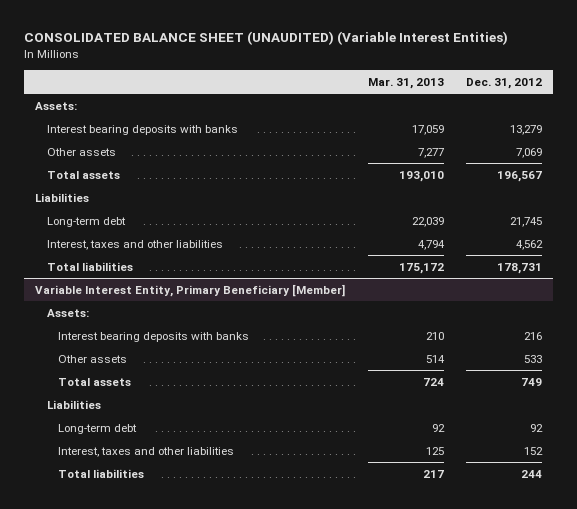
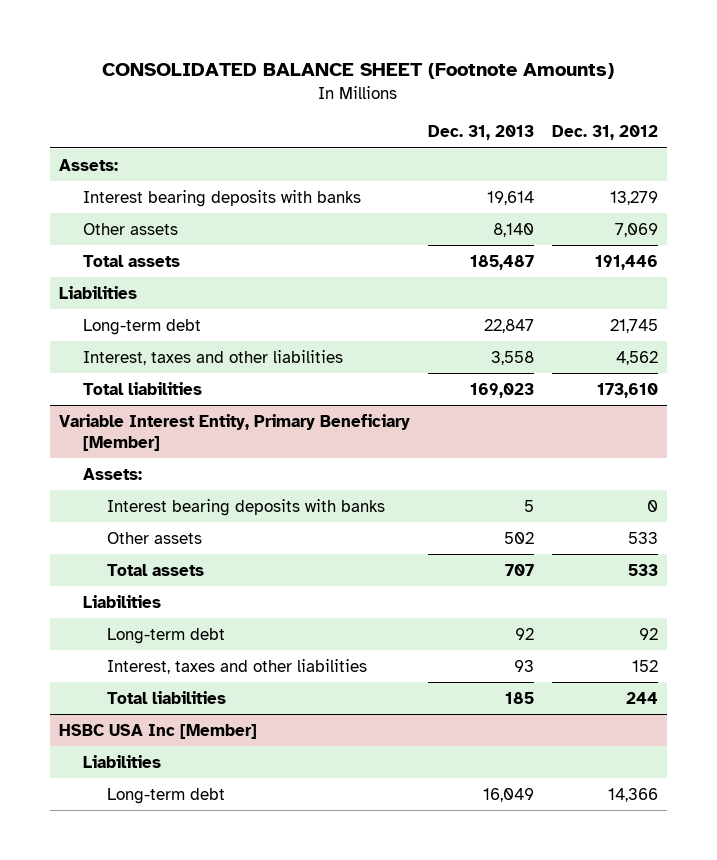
[23,31,508,46] CONSOLIDATED BALANCE SHEET (UNAUDITED) (Variable Interest Entities) -> [102,63,615,80] CONSOLIDATED BALANCE SHEET (Footnote Amounts)
[367,77,444,89] Mar. 31, 2013 -> none
none -> [427,125,534,141] Dec. 31, 2013
[496,170,542,182] 196,567 -> [594,254,658,270] 191,446
[496,262,542,274] 178,731 -> [596,382,658,398] 173,610
[523,331,542,340] 216 -> [646,499,658,512] 0
[520,377,542,386] 749 -> [627,563,658,576] 533
none -> [59,723,258,739] HSBC USA Inc [Member]
none -> [83,754,162,768] Liabilities
none -> [107,787,226,804] Long-term debt

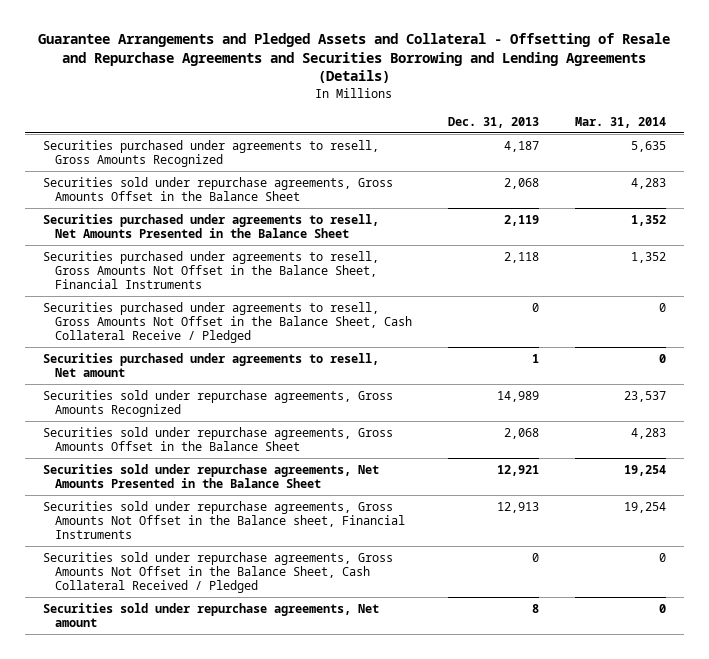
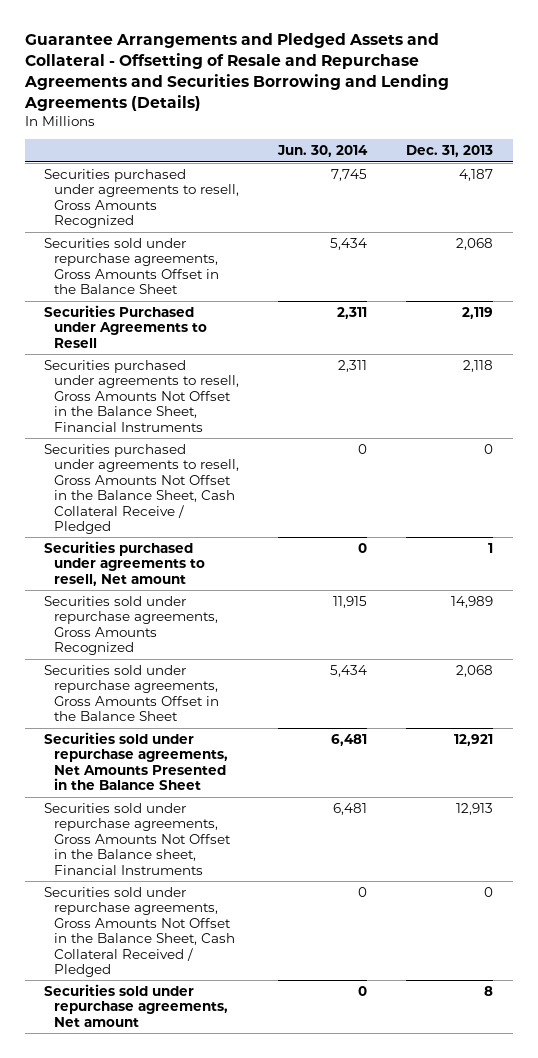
[574,116,666,128] Mar. 31, 2014 -> none
none -> [277,145,369,158] Jun. 30, 2014
[42,213,379,238] Securities purchased under agreements to resell, Net Amounts Presented in the Balance Sheet -> [44,304,208,348] Securities Purchased under Agreements to Resell

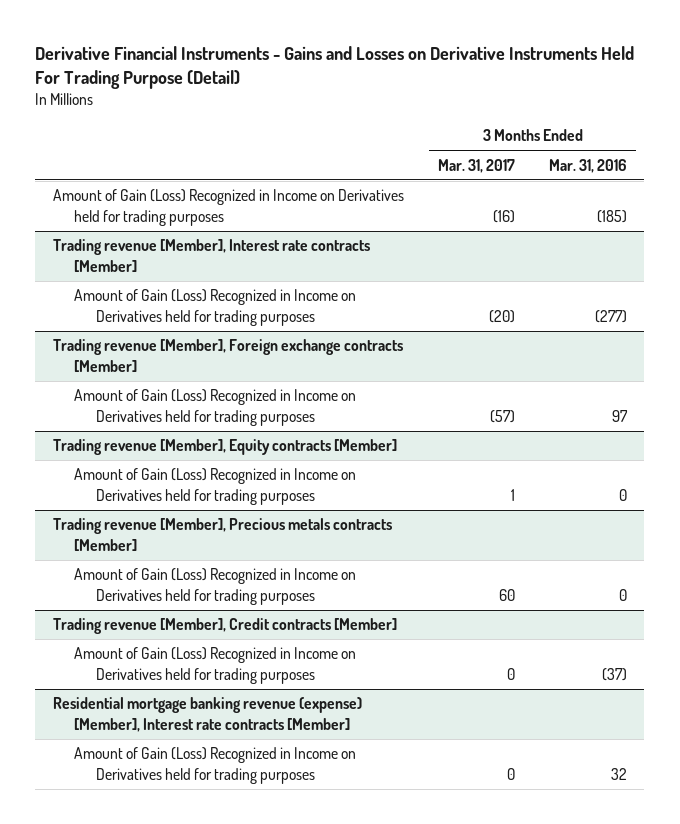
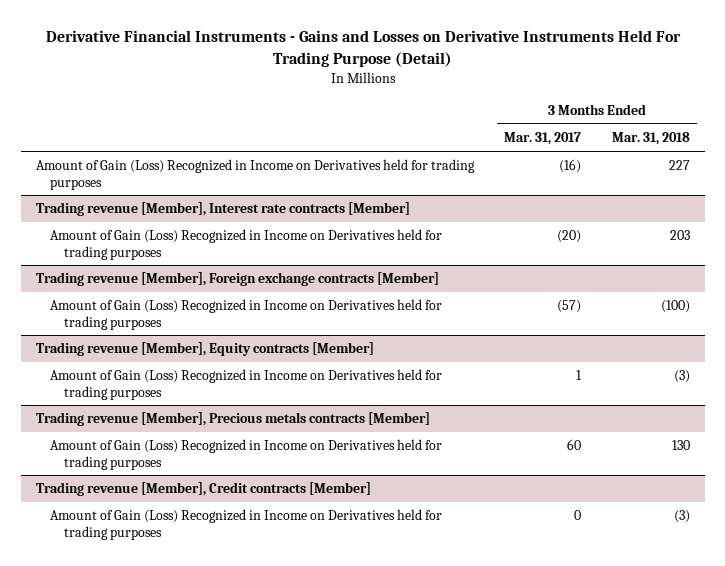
[549,158,628,173] Mar. 31, 2016 -> none
none -> [611,132,690,146] Mar. 31, 2018
[52,697,362,732] Residential mortgage banking revenue (expense) [Member], Interest rate contracts [Member] -> none
[74,747,357,784] Amount of Gain (Loss) Recognized in Income on Derivatives held for trading purposes -> none

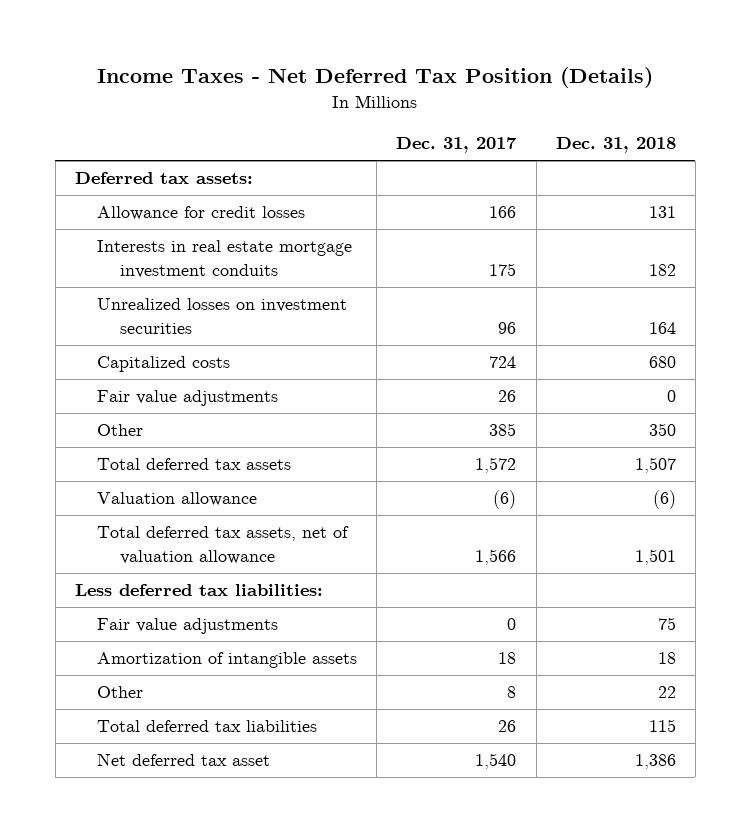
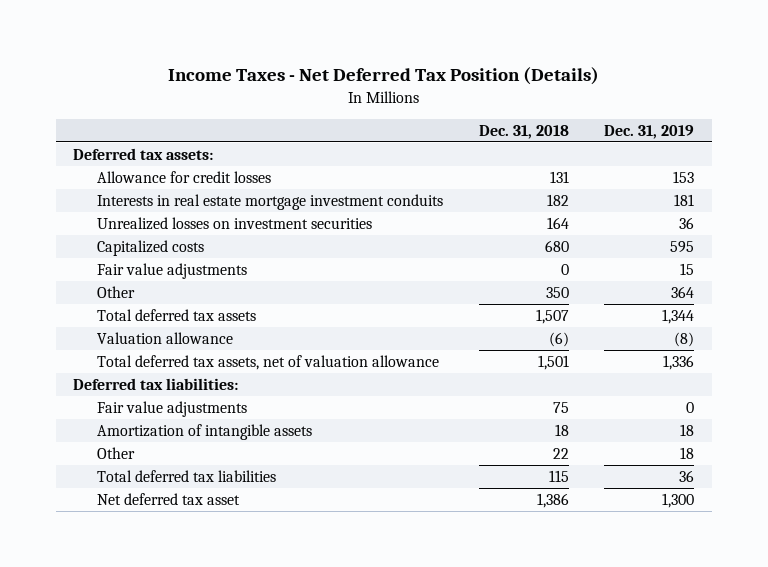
[396,137,518,154] Dec. 31, 2017 -> none
none -> [604,124,695,139] Dec. 31, 2019
[74,584,323,597] Less deferred tax liabilities: -> [73,377,239,390] Deferred tax liabilities:

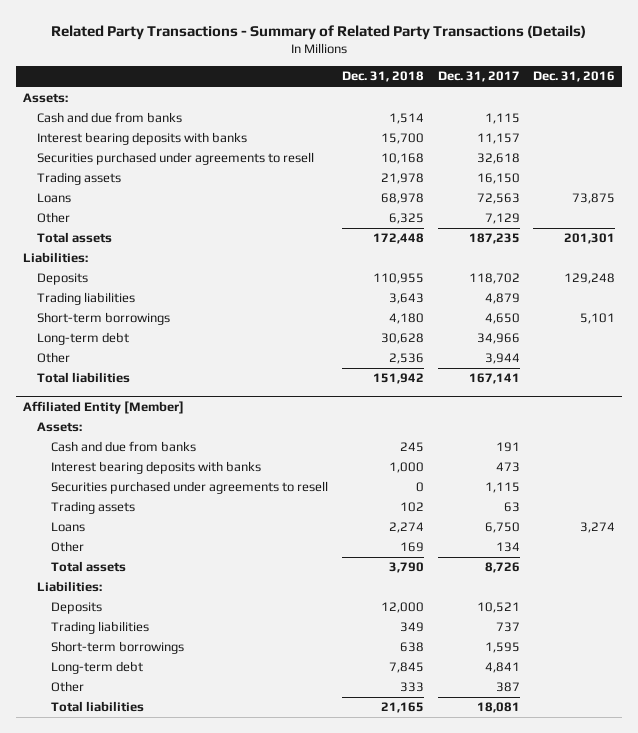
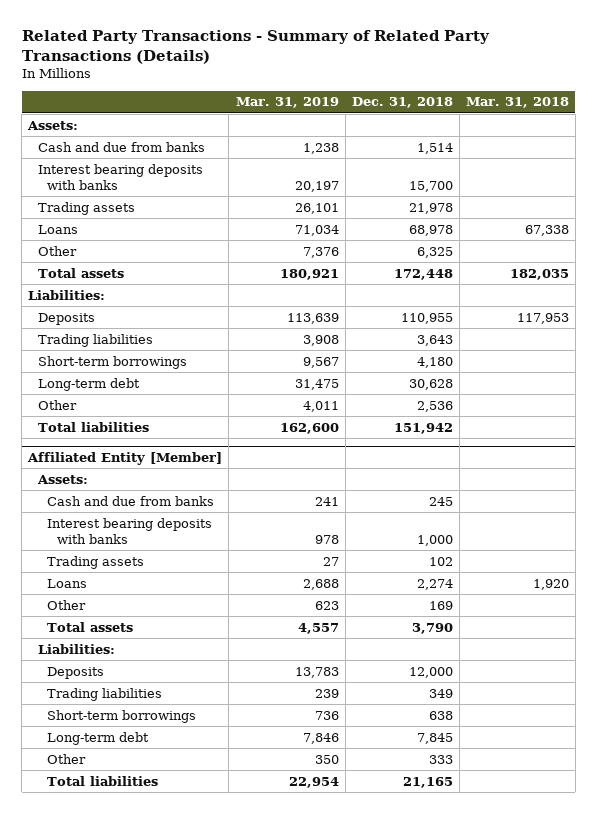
[437,71,520,83] Dec. 31, 2017 -> none
[533,71,616,83] Dec. 31, 2016 -> none
none -> [235,97,339,109] Mar. 31, 2019
none -> [465,97,569,109] Mar. 31, 2018
[36,152,314,166] Securities purchased under agreements to resell -> none
[50,481,328,495] Securities purchased under agreements to resell -> none

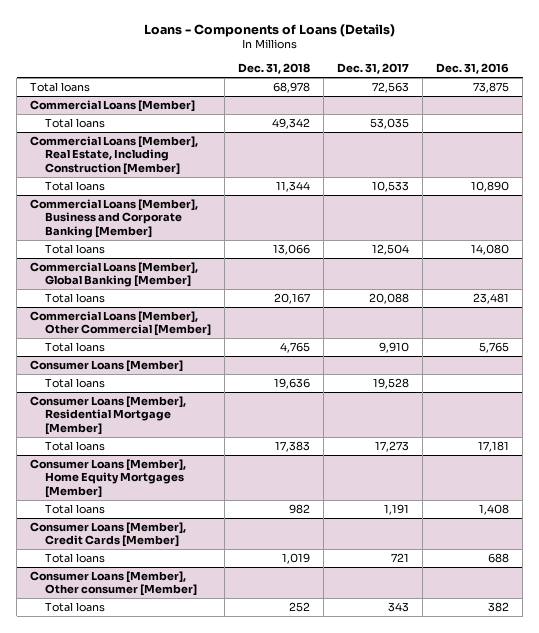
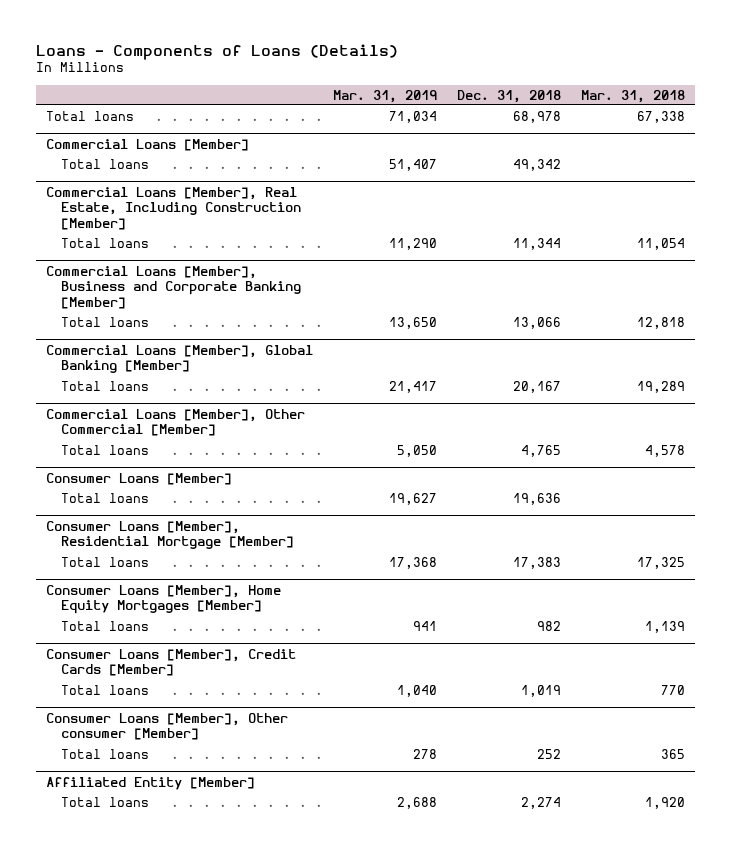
[337,63,410,75] Dec. 31, 2017 -> none
[436,63,510,75] Dec. 31, 2016 -> none
none -> [333,89,438,103] Mar. 31, 2019
none -> [580,89,685,103] Mar. 31, 2018
none -> [46,776,256,790] Affiliated Entity [Member]
none -> [60,796,149,807] Total loans

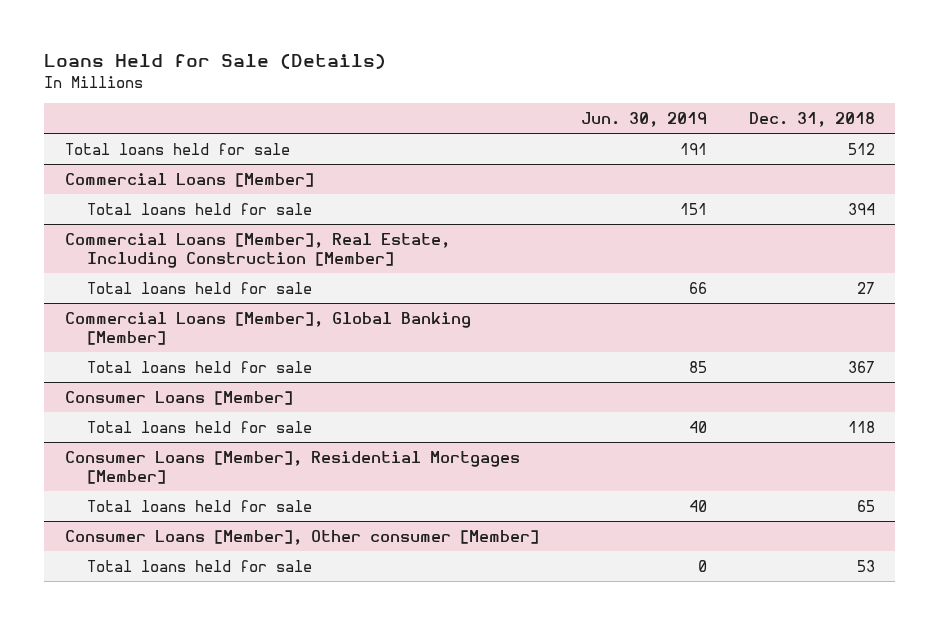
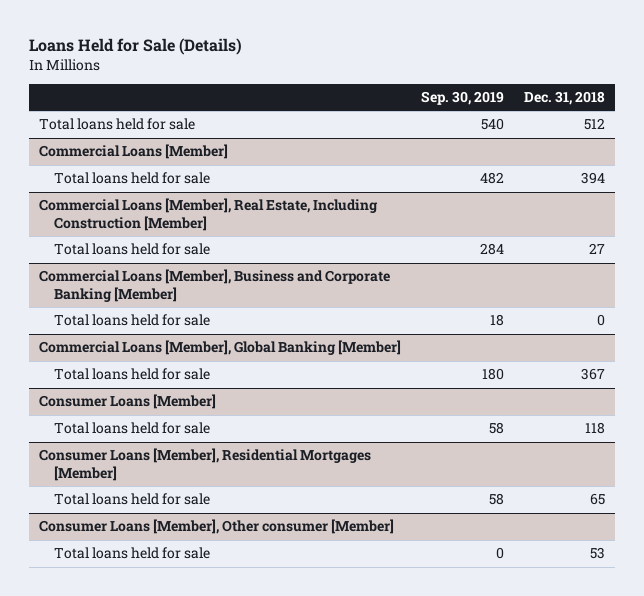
[580,111,707,127] Jun. 30, 2019 -> none
none -> [421,90,505,105] Sep. 30, 2019
none -> [39,269,391,302] Commercial Loans [Member], Business and Corporate Banking [Member]
none -> [53,314,210,327] Total loans held for sale

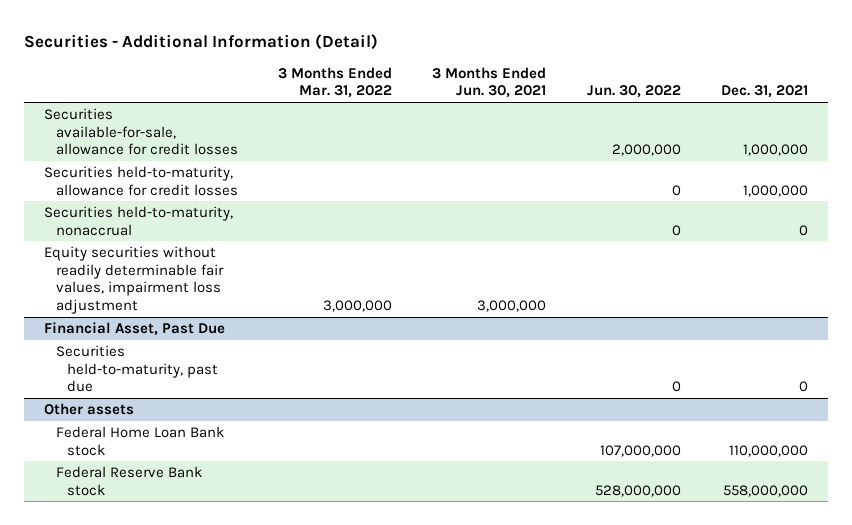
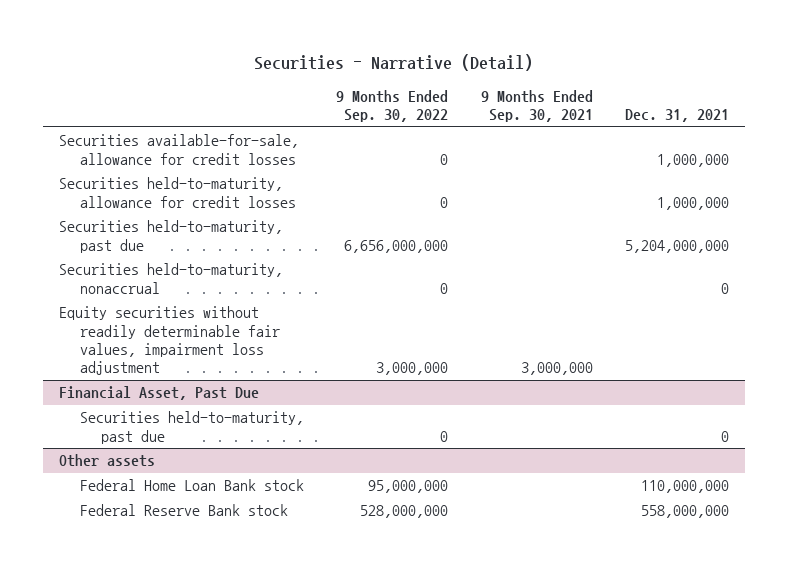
[23,33,378,50] Securities - Additional Information (Detail) -> [254,53,534,71] Securities - Narrative (Detail)
[277,66,392,99] 3 Months Ended Mar. 31, 2022 -> none
[432,66,547,99] 3 Months Ended Jun. 30, 2021 -> none
[586,85,681,99] Jun. 30, 2022 -> none
none -> [336,90,449,123] 9 Months Ended Sep. 30, 2022
none -> [480,90,593,123] 9 Months Ended Sep. 30, 2021
none -> [59,220,284,253] Securities held-to-maturity, past due

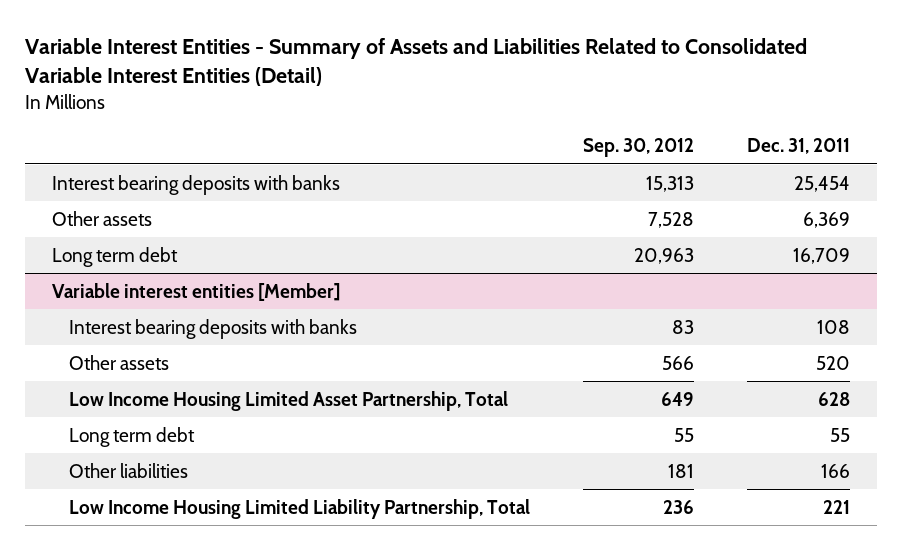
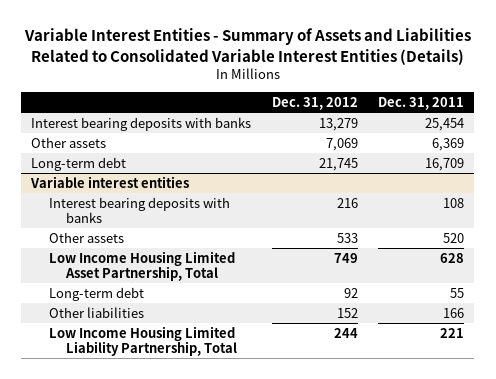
[24,38,807,87] Variable Interest Entities - Summary of Assets and Liabilities Related to Consolidated Variable Interest Entities (Detail) -> [23,28,471,65] Variable Interest Entities - Summary of Assets and Liabilities Related to Consolidated Variable Interest Entities (Details)
[583,138,695,158] Sep. 30, 2012 -> none
none -> [271,96,358,110] Dec. 31, 2012
[51,246,178,267] Long term debt -> [31,156,127,171] Long-term debt
[51,282,340,301] Variable interest entities [Member] -> [30,175,190,188] Variable interest entities
[68,426,195,447] Long term debt -> [48,286,144,301] Long-term debt

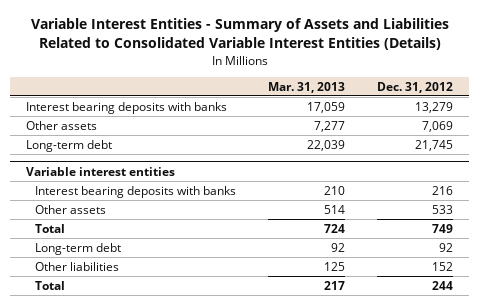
[378,96,465,110] Dec. 31, 2011 -> none
none -> [268,81,346,93] Mar. 31, 2013
[48,250,235,282] Low Income Housing Limited Asset Partnership, Total -> [35,223,66,233] Total
[48,325,238,357] Low Income Housing Limited Liability Partnership, Total -> [35,280,66,290] Total

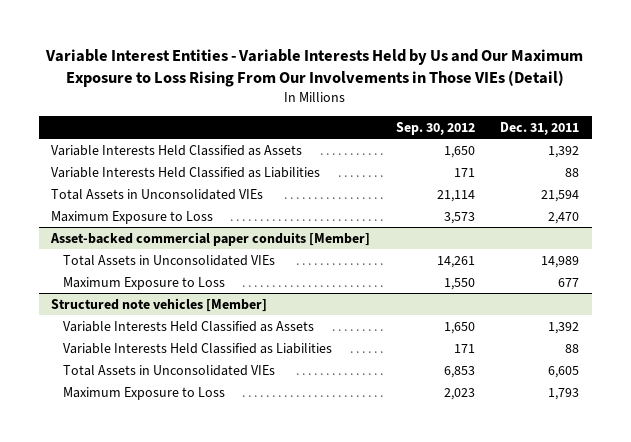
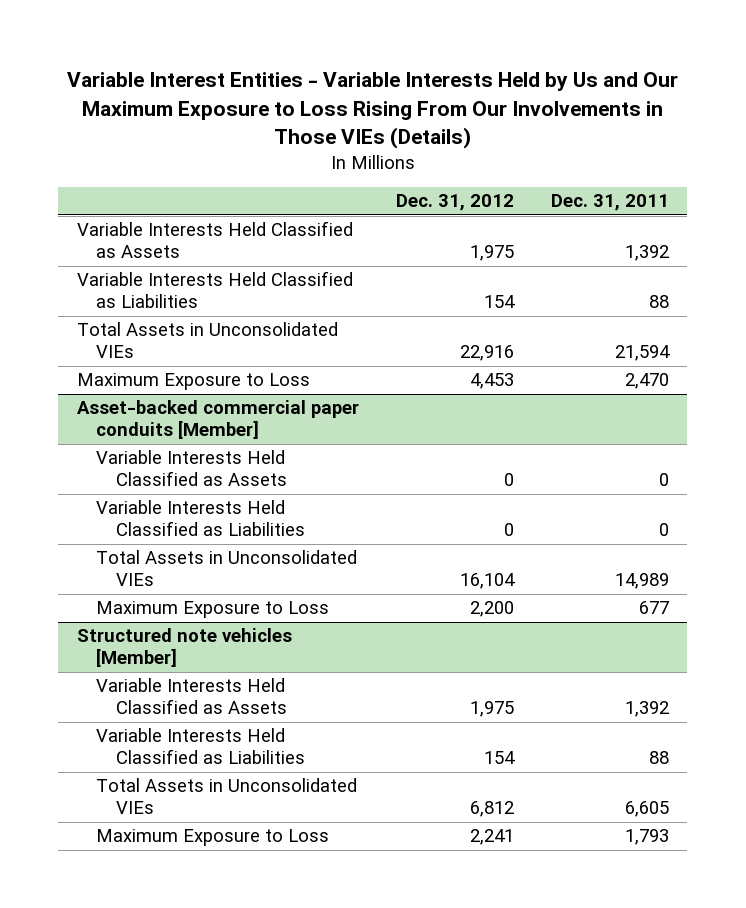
[45,48,584,87] Variable Interest Entities - Variable Interests Held by Us and Our Maximum Exposure to Loss Rising From Our Involvements in Those VIEs (Detail) -> [66,72,678,150] Variable Interest Entities - Variable Interests Held by Us and Our Maximum Exposure to Loss Rising From Our Involvements in Those VIEs (Details)
[395,121,475,135] Sep. 30, 2012 -> none
none -> [395,194,514,212] Dec. 31, 2012
none -> [96,450,287,487] Variable Interests Held Classified as Assets
none -> [96,500,305,537] Variable Interests Held Classified as Liabilities

